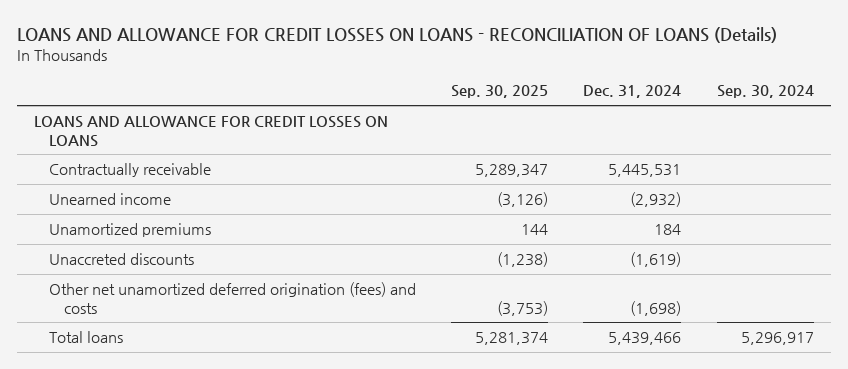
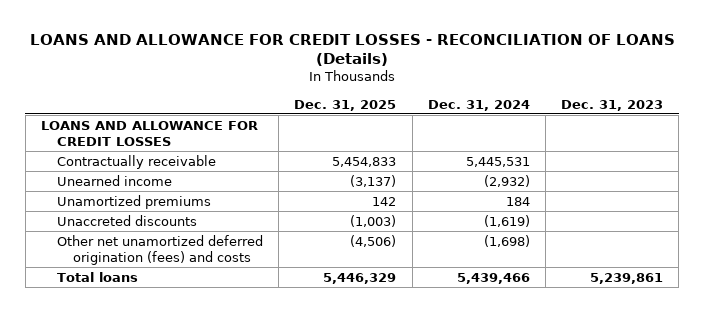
[16,26,777,43] LOANS AND ALLOWANCE FOR CREDIT LOSSES ON LOANS - RECONCILIATION OF LOANS (Details) -> [30,33,676,67] LOANS AND ALLOWANCE FOR CREDIT LOSSES - RECONCILIATION OF LOANS (Details)
[451,85,549,99] Sep. 30, 2025 -> none
[716,85,814,99] Sep. 30, 2024 -> none
none -> [294,99,397,111] Dec. 31, 2025
none -> [561,99,664,111] Dec. 31, 2023
[34,116,389,147] LOANS AND ALLOWANCE FOR CREDIT LOSSES ON LOANS -> [40,120,258,146] LOANS AND ALLOWANCE FOR CREDIT LOSSES

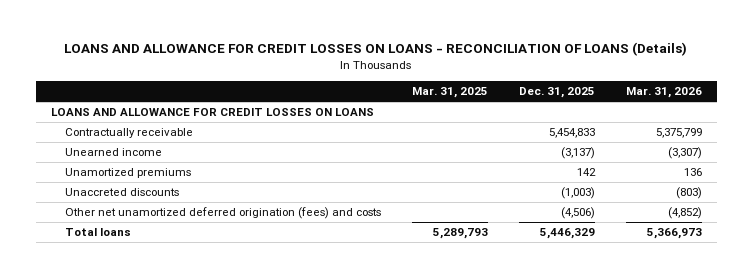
[30,33,676,67] LOANS AND ALLOWANCE FOR CREDIT LOSSES - RECONCILIATION OF LOANS (Details) -> [64,42,688,57] LOANS AND ALLOWANCE FOR CREDIT LOSSES ON LOANS - RECONCILIATION OF LOANS (Details)
[427,99,530,111] Dec. 31, 2024 -> none
[561,99,664,111] Dec. 31, 2023 -> none
none -> [412,86,489,98] Mar. 31, 2025
none -> [625,86,702,98] Mar. 31, 2026
[40,120,258,146] LOANS AND ALLOWANCE FOR CREDIT LOSSES -> [50,108,374,117] LOANS AND ALLOWANCE FOR CREDIT LOSSES ON LOANS

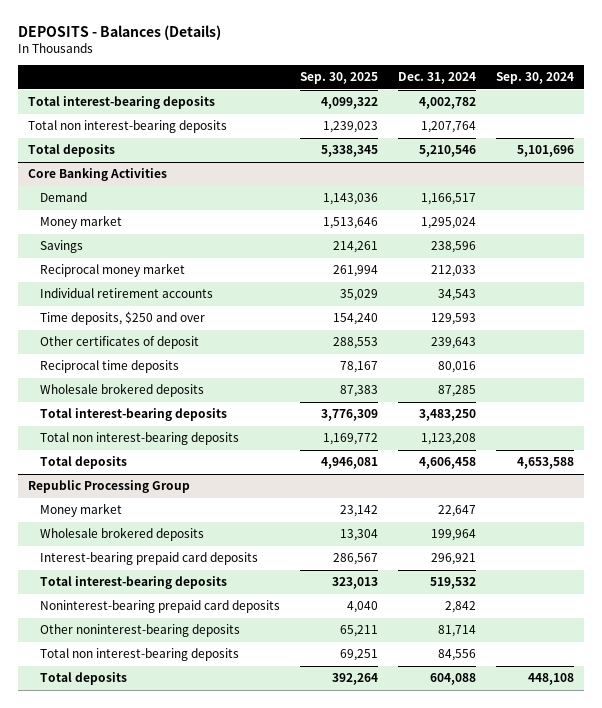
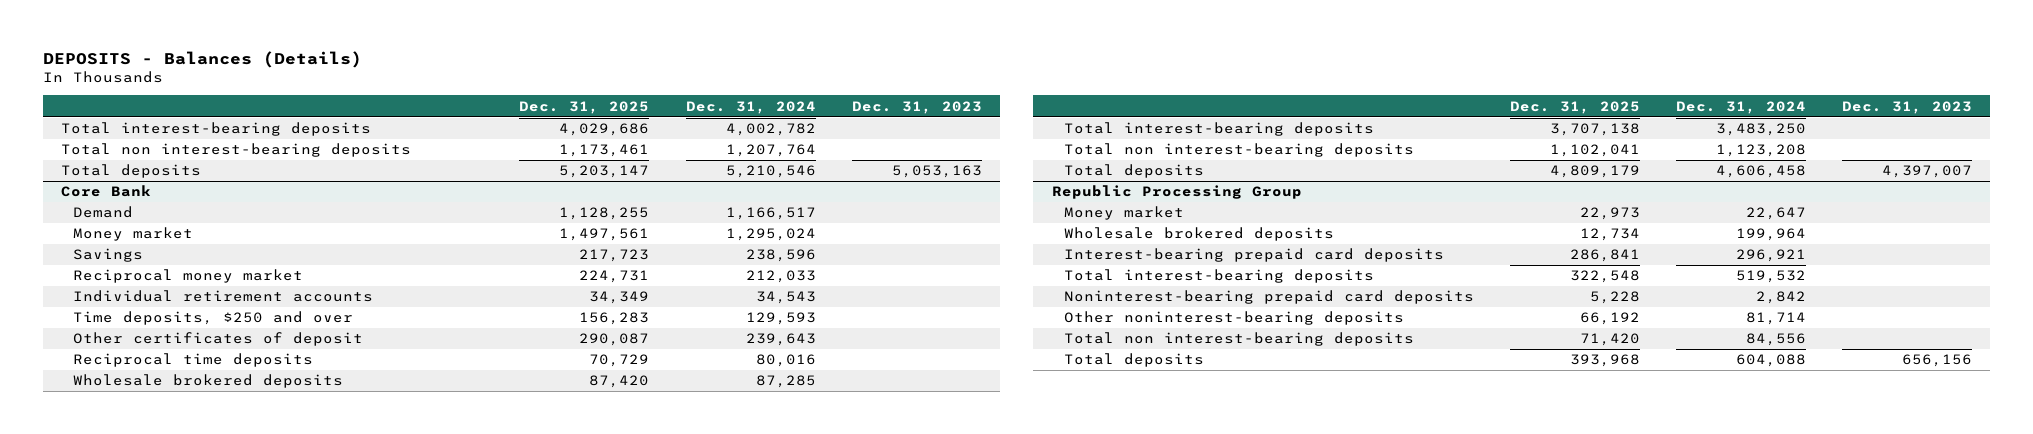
[299,72,378,85] Sep. 30, 2025 -> none
[495,72,574,85] Sep. 30, 2024 -> none
none -> [519,100,650,114] Dec. 31, 2025
none -> [851,100,982,114] Dec. 31, 2023
[27,168,167,182] Core Banking Activities -> [60,185,151,198] Core Bank

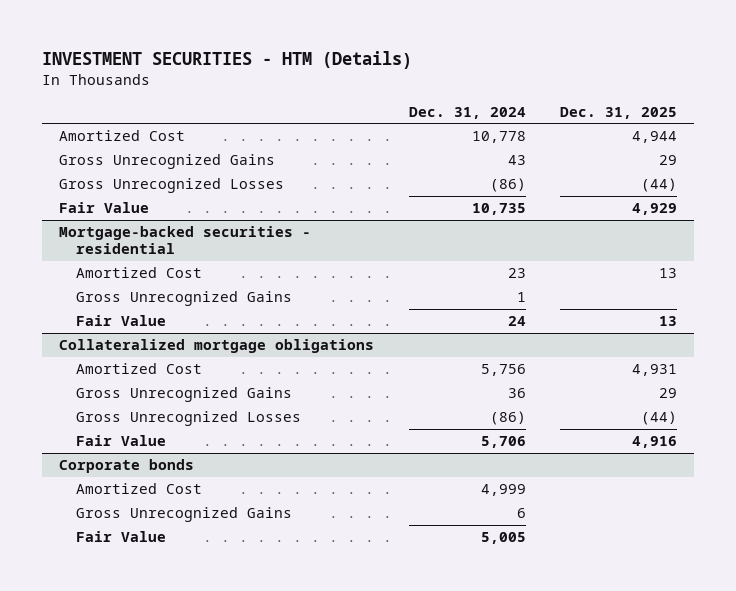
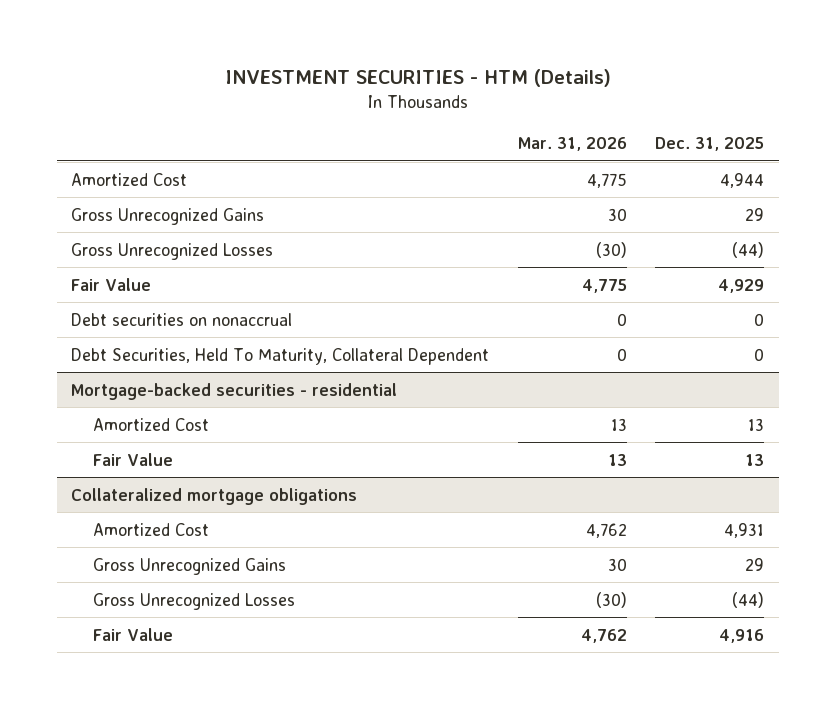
[408,106,526,119] Dec. 31, 2024 -> none
none -> [517,137,627,152] Mar. 31, 2026
none -> [71,312,293,326] Debt securities on nonaccrual
none -> [71,347,490,365] Debt Securities, Held To Maturity, Collateral Dependent
[75,291,292,307] Gross Unrecognized Gains -> none
[59,459,195,474] Corporate bonds -> none
[75,483,202,495] Amortized Cost -> none
[75,507,292,523] Gross Unrecognized Gains -> none
[75,531,166,543] Fair Value -> none

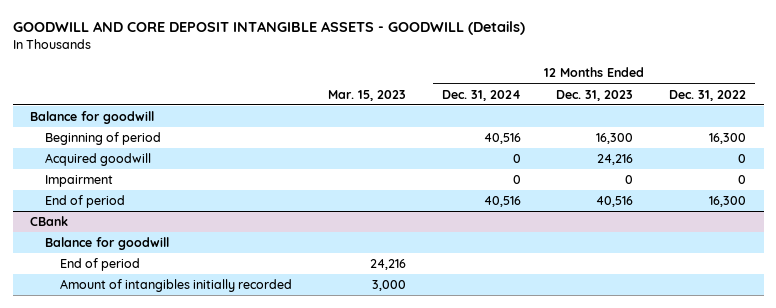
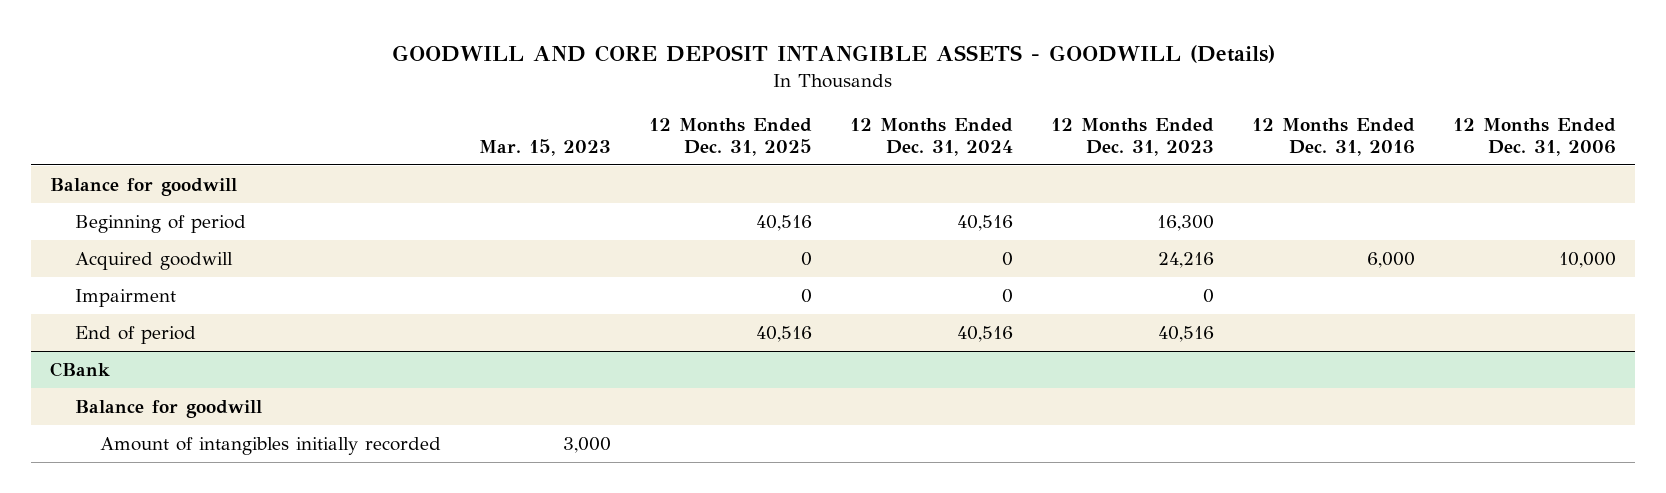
[669,89,747,101] Dec. 31, 2022 -> none
none -> [648,117,812,156] 12 Months Ended Dec. 31, 2025
none -> [1251,117,1415,156] 12 Months Ended Dec. 31, 2016
none -> [1452,117,1616,156] 12 Months Ended Dec. 31, 2006
[60,258,141,272] End of period -> none

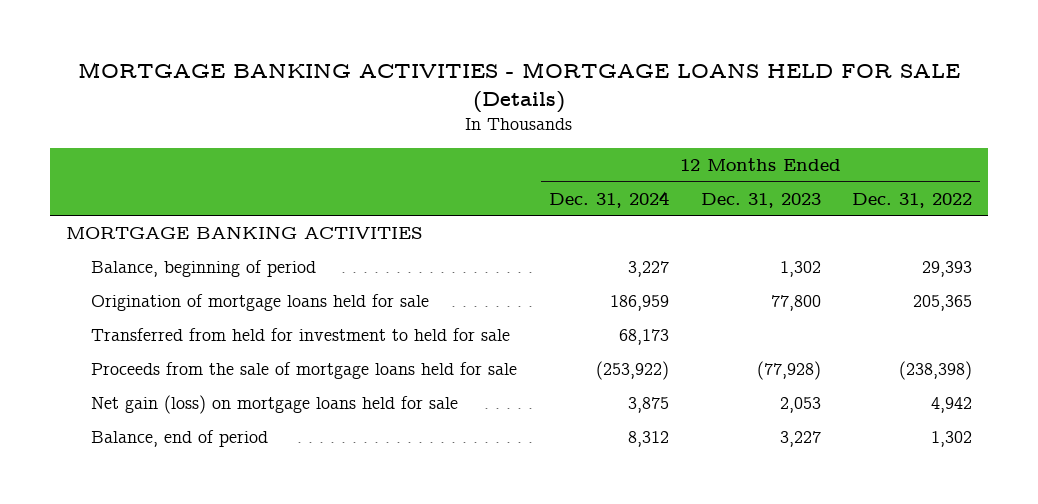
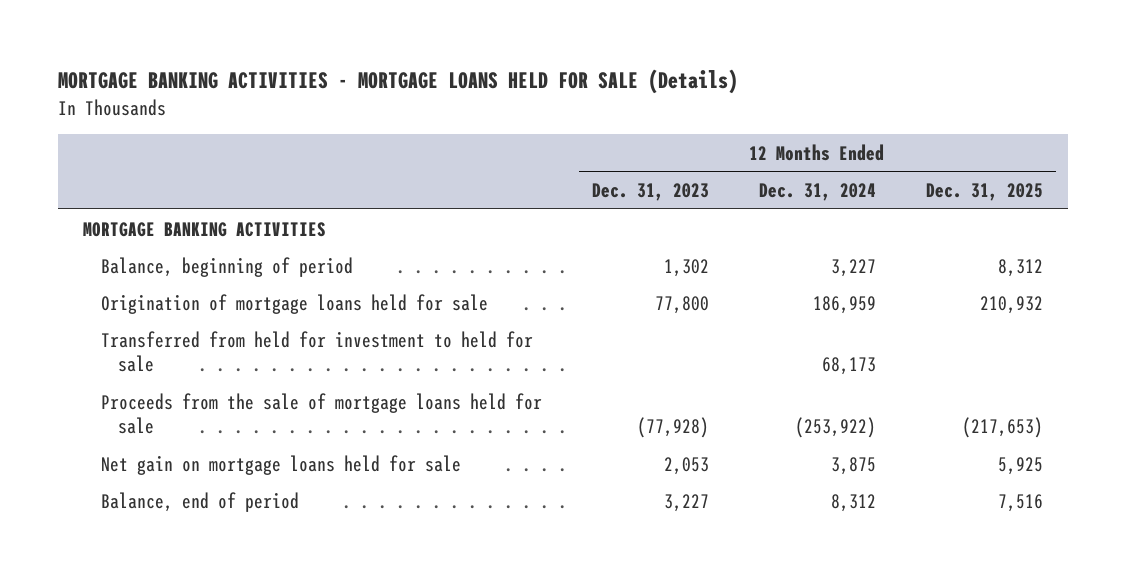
[852,192,973,208] Dec. 31, 2022 -> none
none -> [926,183,1044,202] Dec. 31, 2025
[90,394,458,414] Net gain (loss) on mortgage loans held for sale -> [100,454,461,475] Net gain on mortgage loans held for sale

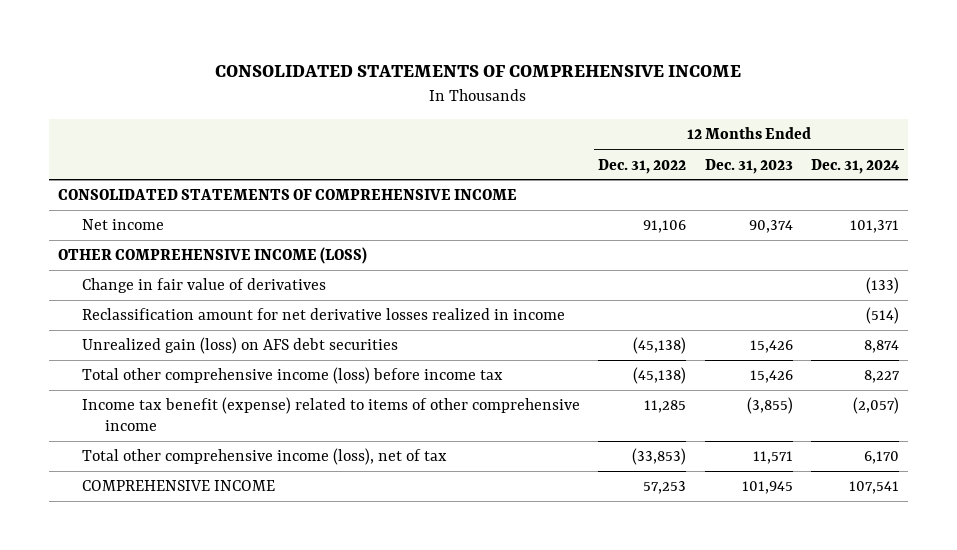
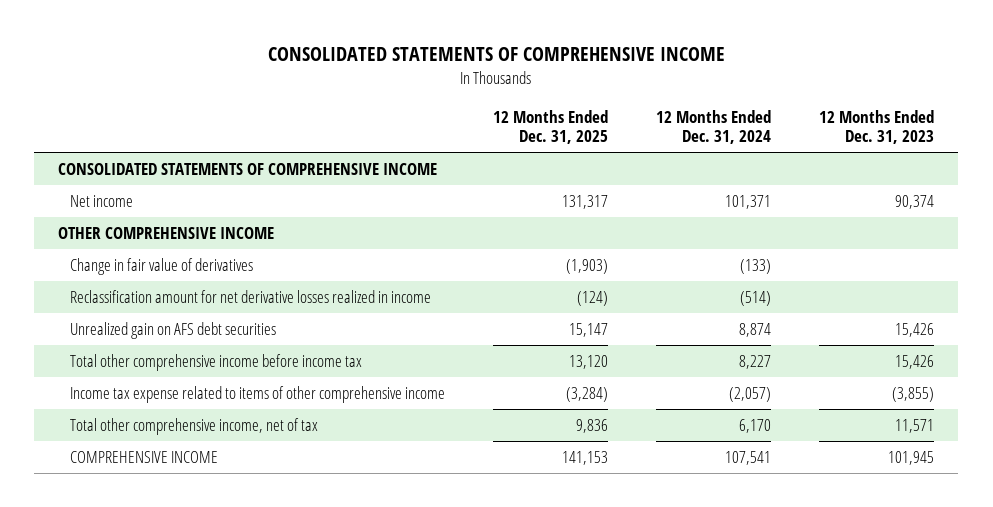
[598,158,687,174] Dec. 31, 2022 -> none
none -> [493,109,609,145] 12 Months Ended Dec. 31, 2025
[58,247,368,265] OTHER COMPREHENSIVE INCOME (LOSS) -> [58,227,275,240] OTHER COMPREHENSIVE INCOME
[81,337,398,355] Unrealized gain (loss) on AFS debt securities -> [70,322,277,340] Unrealized gain on AFS debt securities
[81,367,503,385] Total other comprehensive income (loss) before income tax -> [70,354,363,372] Total other comprehensive income before income tax
[81,397,580,432] Income tax benefit (expense) related to items of other comprehensive income -> [70,386,446,404] Income tax expense related to items of other comprehensive income
[81,448,447,466] Total other comprehensive income (loss), net of tax -> [70,418,319,436] Total other comprehensive income, net of tax

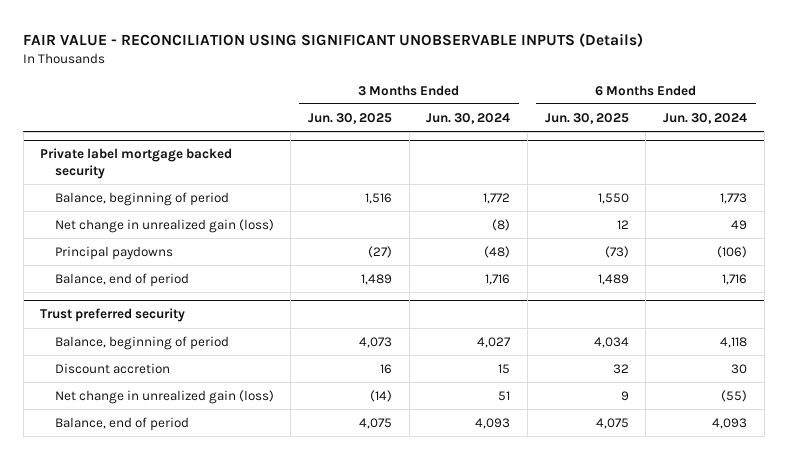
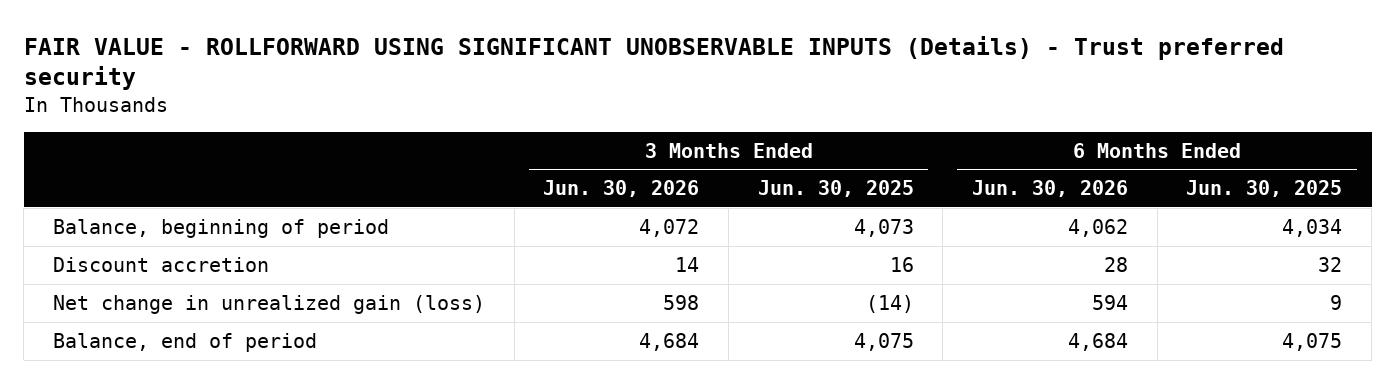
[23,32,644,47] FAIR VALUE - RECONCILIATION USING SIGNIFICANT UNOBSERVABLE INPUTS (Details) -> [23,35,1284,91] FAIR VALUE - ROLLFORWARD USING SIGNIFICANT UNOBSERVABLE INPUTS (Details) - Trust preferred security
[426,112,511,124] Jun. 30, 2024 -> none
[663,112,748,124] Jun. 30, 2024 -> none
none -> [543,180,700,198] Jun. 30, 2026
none -> [972,180,1129,198] Jun. 30, 2026
[40,148,233,180] Private label mortgage backed security -> none
[54,191,229,206] Balance, beginning of period -> none
[54,218,274,233] Net change in unrealized gain (loss) -> none
[54,245,173,260] Principal paydowns -> none
[54,272,189,287] Balance, end of period -> none
[40,308,186,323] Trust preferred security -> none

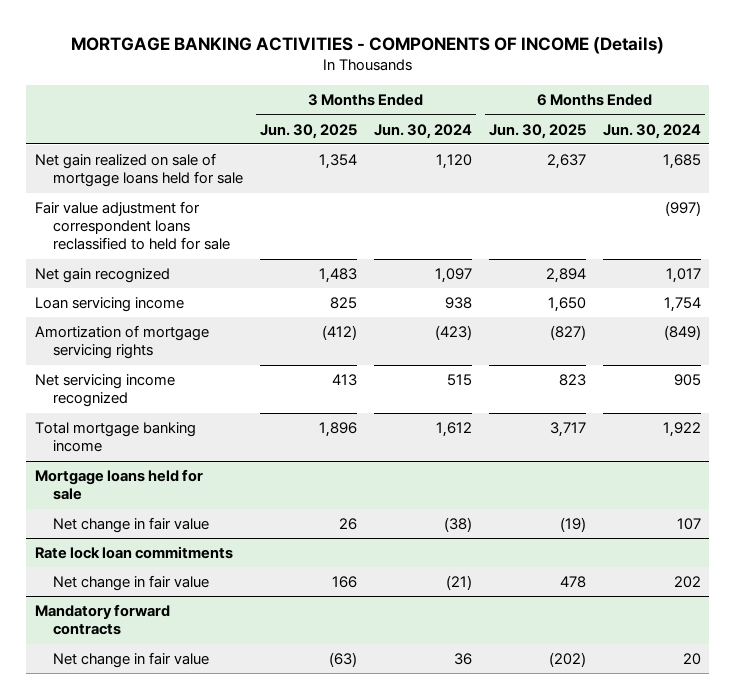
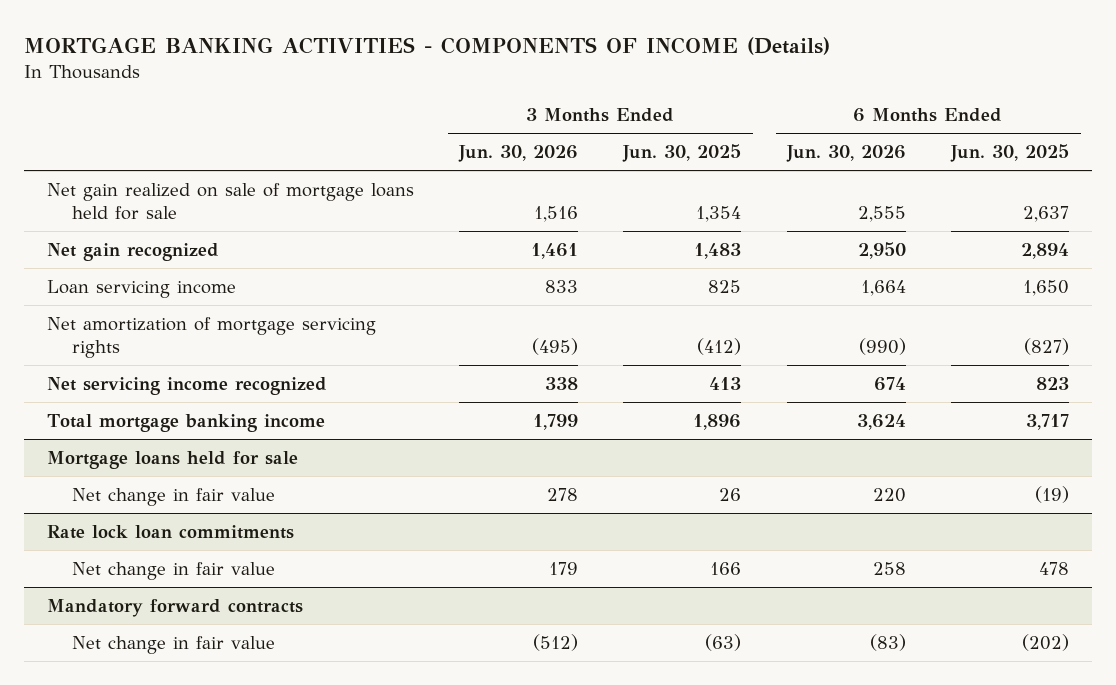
[373,123,472,139] Jun. 30, 2024 -> none
[602,123,701,139] Jun. 30, 2024 -> none
none -> [458,145,579,163] Jun. 30, 2026
none -> [785,145,906,163] Jun. 30, 2026
[34,200,230,251] Fair value adjustment for correspondent loans reclassified to held for sale -> none
[34,324,209,360] Amortization of mortgage servicing rights -> [46,316,376,358] Net amortization of mortgage servicing rights

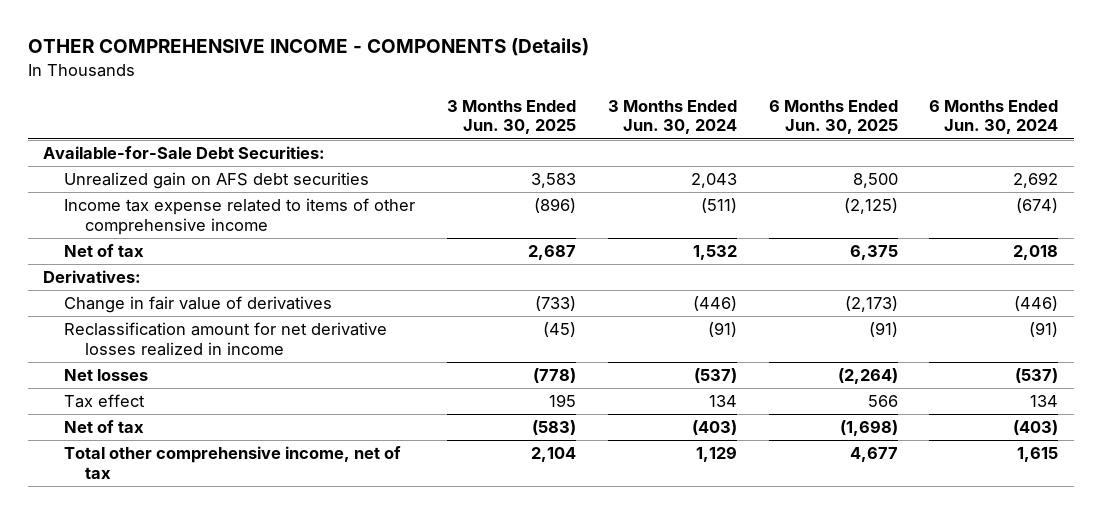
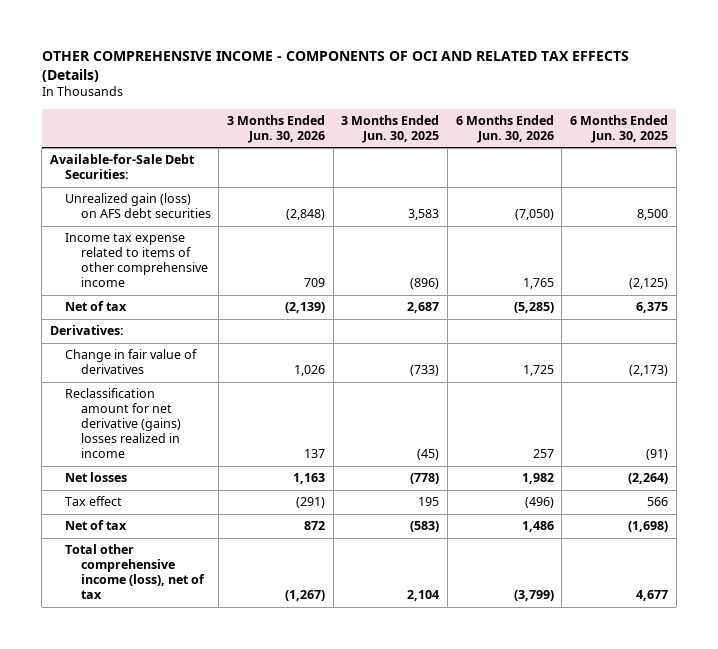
[27,38,589,57] OTHER COMPREHENSIVE INCOME - COMPONENTS (Details) -> [41,50,629,82] OTHER COMPREHENSIVE INCOME - COMPONENTS OF OCI AND RELATED TAX EFFECTS (Details)
[607,99,737,135] 3 Months Ended Jun. 30, 2024 -> none
[929,99,1059,135] 6 Months Ended Jun. 30, 2024 -> none
none -> [227,114,326,143] 3 Months Ended Jun. 30, 2026
none -> [455,114,554,143] 6 Months Ended Jun. 30, 2026
[64,172,370,190] Unrealized gain on AFS debt securities -> [65,193,211,219] Unrealized gain (loss) on AFS debt securities
[64,322,388,356] Reclassification amount for net derivative losses realized in income -> [65,388,181,459] Reclassification amount for net derivative (gains) losses realized in income
[64,446,402,479] Total other comprehensive income, net of tax -> [65,544,205,600] Total other comprehensive income (loss), net of tax

